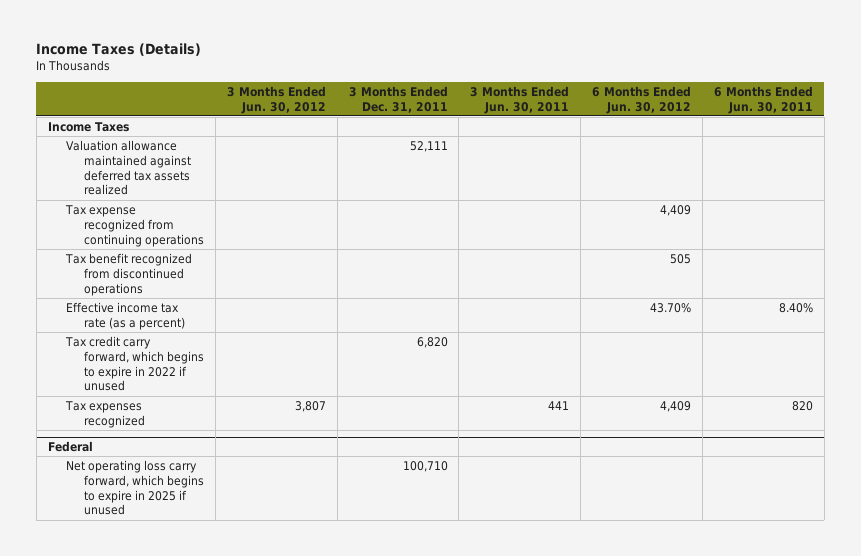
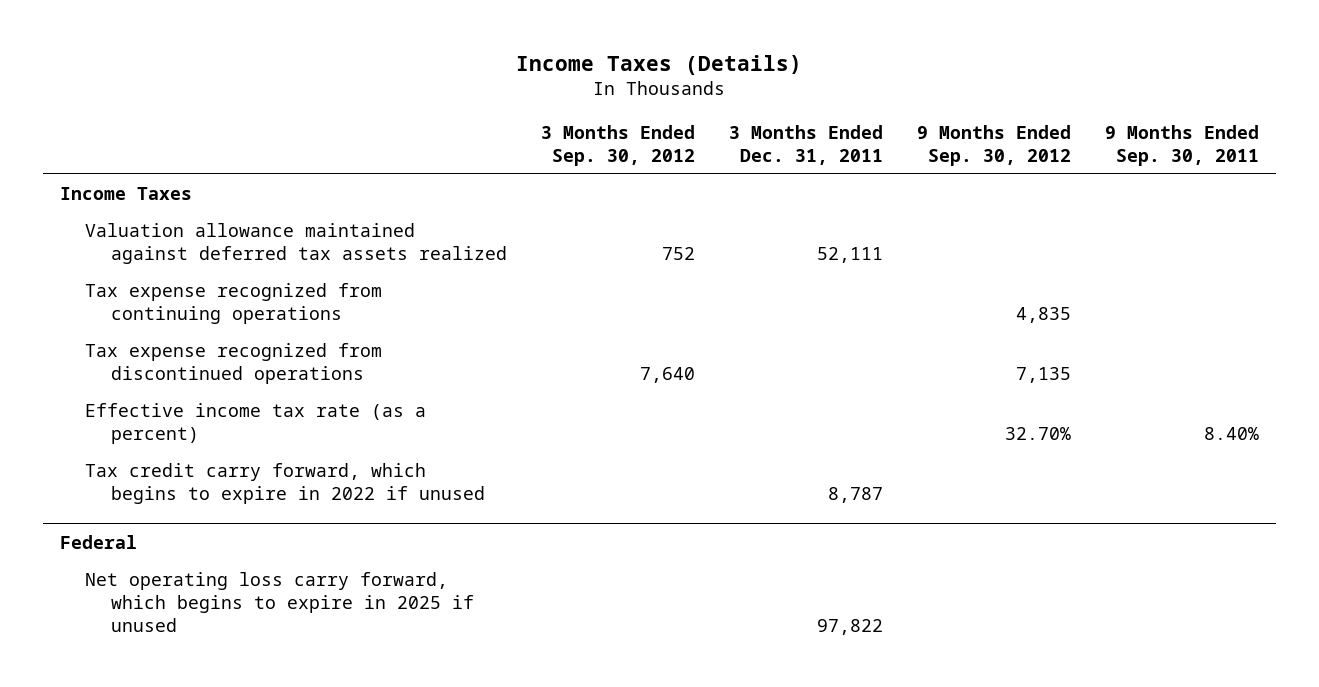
[226,85,326,114] 3 Months Ended Jun. 30, 2012 -> none
[470,85,570,114] 3 Months Ended Jun. 30, 2011 -> none
[592,85,692,114] 6 Months Ended Jun. 30, 2012 -> none
[713,85,813,114] 6 Months Ended Jun. 30, 2011 -> none
none -> [540,124,695,166] 3 Months Ended Sep. 30, 2012
none -> [916,124,1071,166] 9 Months Ended Sep. 30, 2012
none -> [1104,124,1259,166] 9 Months Ended Sep. 30, 2011
[64,252,192,296] Tax benefit recognized from discontinued operations -> [85,343,383,385] Tax expense recognized from discontinued operations
[64,400,146,428] Tax expenses recognized -> none
[416,336,448,348] 6,820 -> [827,487,883,504] 8,787
[402,460,448,472] 100,710 -> [816,618,883,635] 97,822

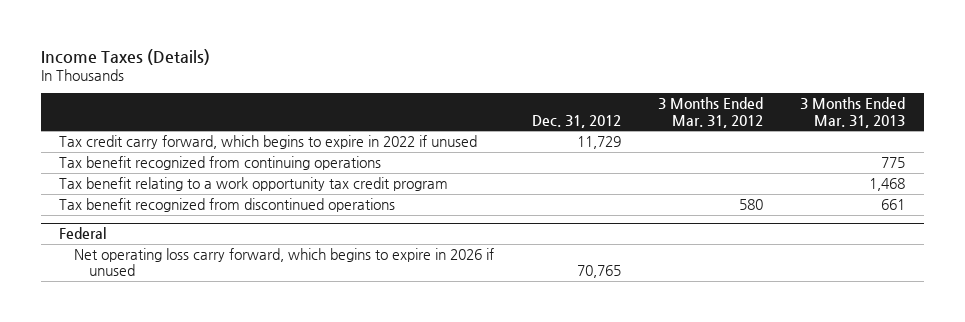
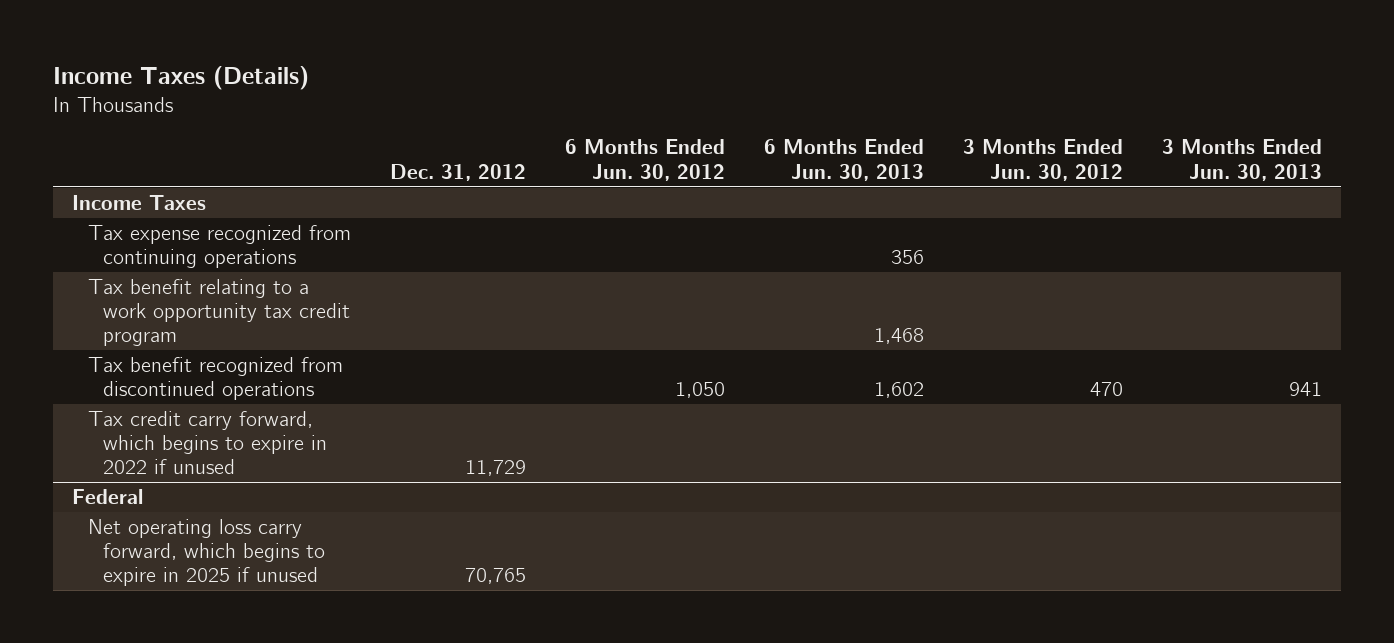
[657,97,763,128] 3 Months Ended Mar. 31, 2012 -> none
[800,97,906,128] 3 Months Ended Mar. 31, 2013 -> none
none -> [564,139,725,181] 6 Months Ended Jun. 30, 2012
none -> [763,139,924,181] 6 Months Ended Jun. 30, 2013
none -> [962,139,1123,181] 3 Months Ended Jun. 30, 2012
none -> [1161,139,1322,181] 3 Months Ended Jun. 30, 2013
none -> [72,194,207,210] Income Taxes
[59,156,382,171] Tax benefit recognized from continuing operations -> [87,224,351,269] Tax expense recognized from continuing operations
[59,135,478,150] Tax credit carry forward, which begins to expire in 2022 if unused -> [87,410,328,475] Tax credit carry forward, which begins to expire in 2022 if unused
[74,248,495,277] Net operating loss carry forward, which begins to expire in 2026 if unused -> [87,518,326,587] Net operating loss carry forward, which begins to expire in 2025 if unused

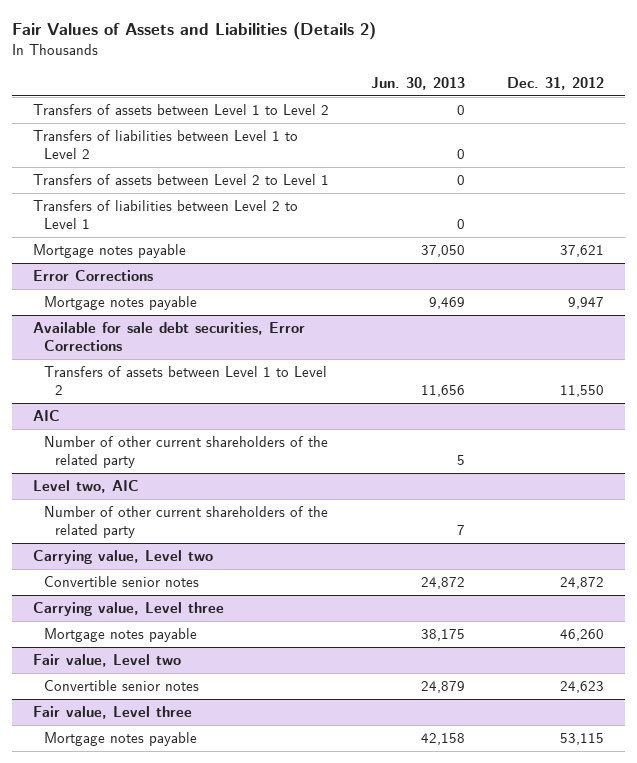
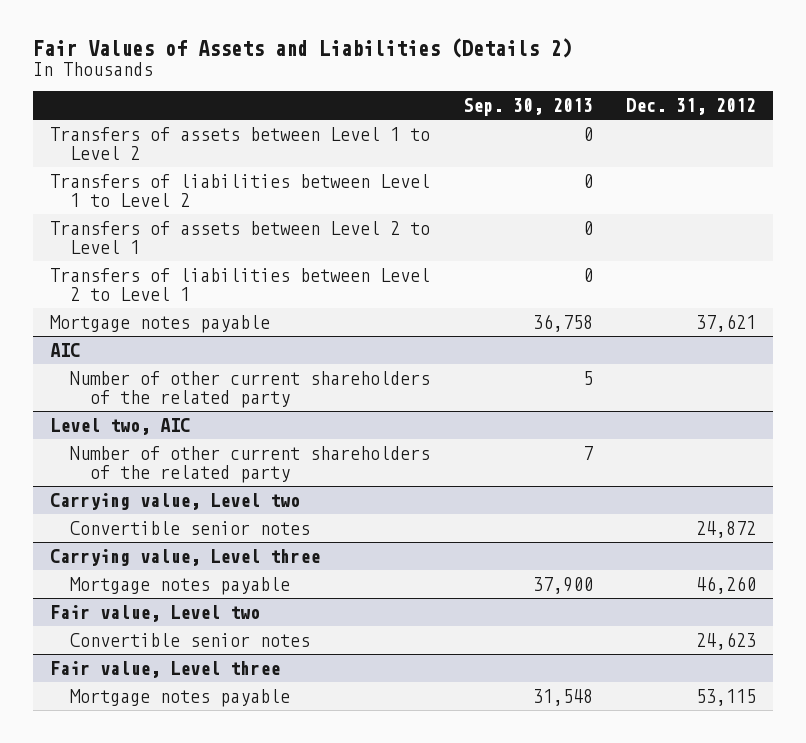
[370,76,465,90] Jun. 30, 2013 -> none
none -> [463,98,594,117] Sep. 30, 2013
[32,270,153,282] Error Corrections -> none
[43,296,197,311] Mortgage notes payable -> none
[32,322,305,352] Available for sale debt securities, Error Corrections -> none
[43,366,327,396] Transfers of assets between Level 1 to Level 2 -> none

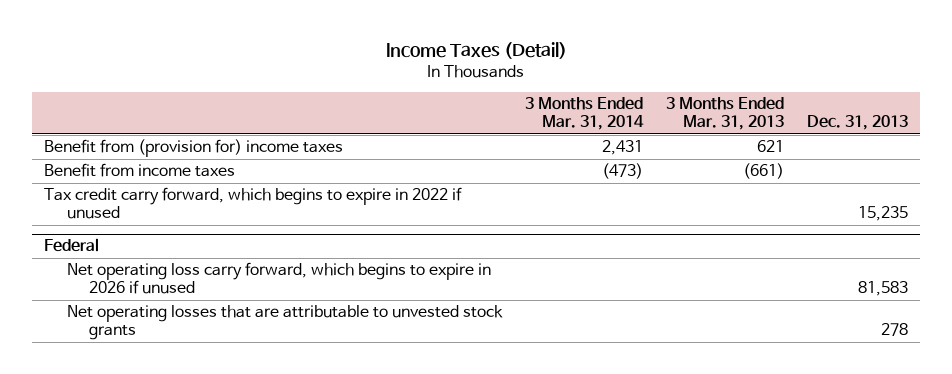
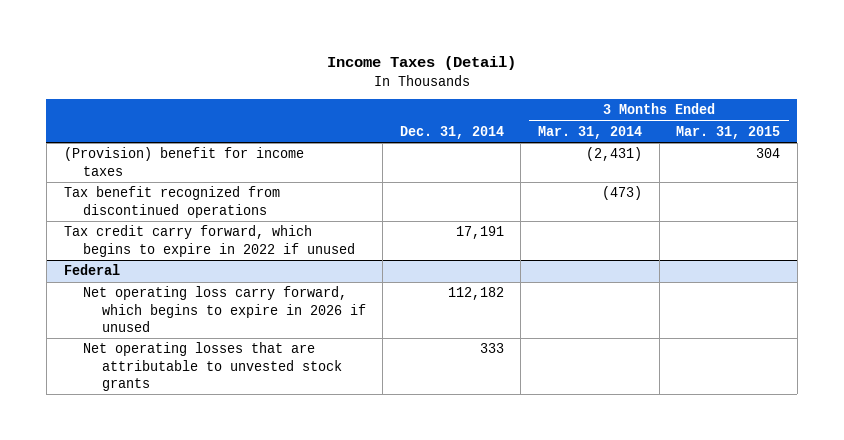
[665,97,784,131] 3 Months Ended Mar. 31, 2013 -> none
[807,115,909,131] Dec. 31, 2013 -> none
none -> [399,125,504,139] Dec. 31, 2014
none -> [676,125,781,139] Mar. 31, 2015
[43,139,343,158] Benefit from (provision for) income taxes -> [63,147,304,176] (Provision) benefit for income taxes
[601,140,643,156] 2,431 -> [586,147,643,162] (2,431)
[43,163,235,178] Benefit from income taxes -> [63,186,280,218] Tax benefit recognized from discontinued operations

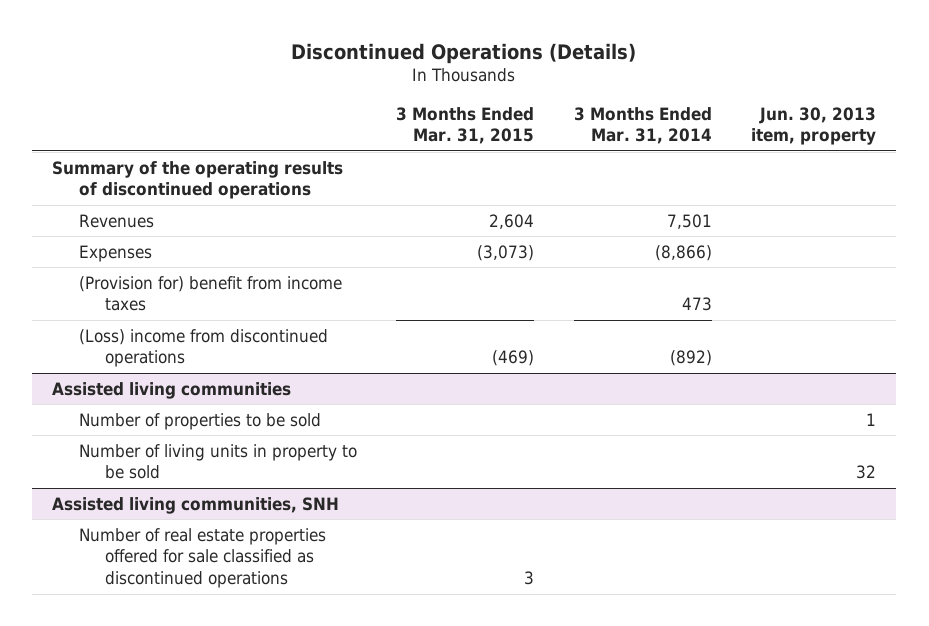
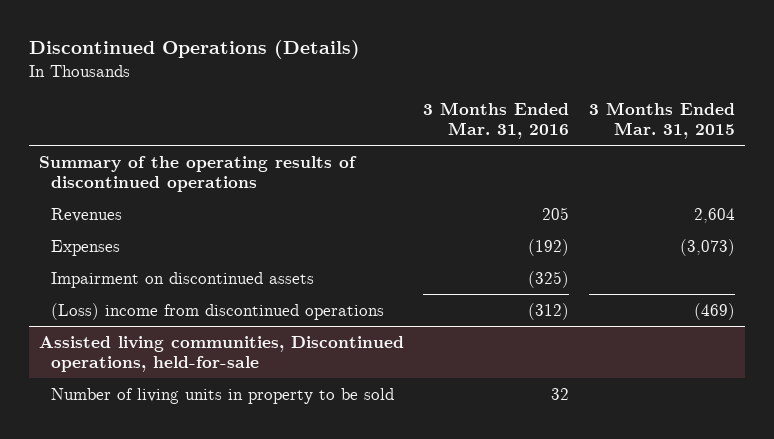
[573,106,712,145] 3 Months Ended Mar. 31, 2014 -> none
[751,106,877,146] Jun. 30, 2013 item, property -> none
none -> [423,101,570,140] 3 Months Ended Mar. 31, 2016
[78,275,342,312] (Provision for) benefit from income taxes -> none
none -> [50,271,314,288] Impairment on discontinued assets
[78,412,321,430] Number of properties to be sold -> none
[52,381,292,399] Assisted living communities -> [38,335,404,372] Assisted living communities, Discontinued operations, held-for-sale
[52,496,340,514] Assisted living communities, SNH -> none
[78,527,326,589] Number of real estate properties offered for sale classified as discontinued operations -> none

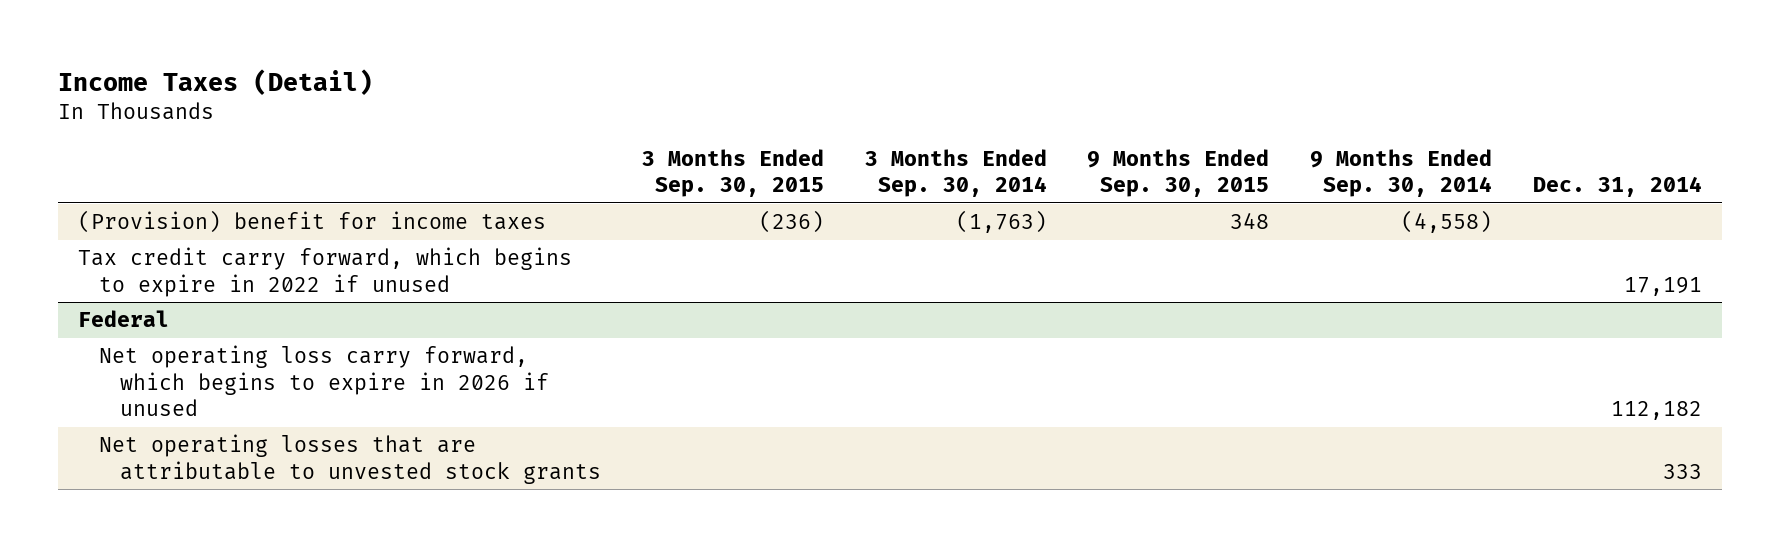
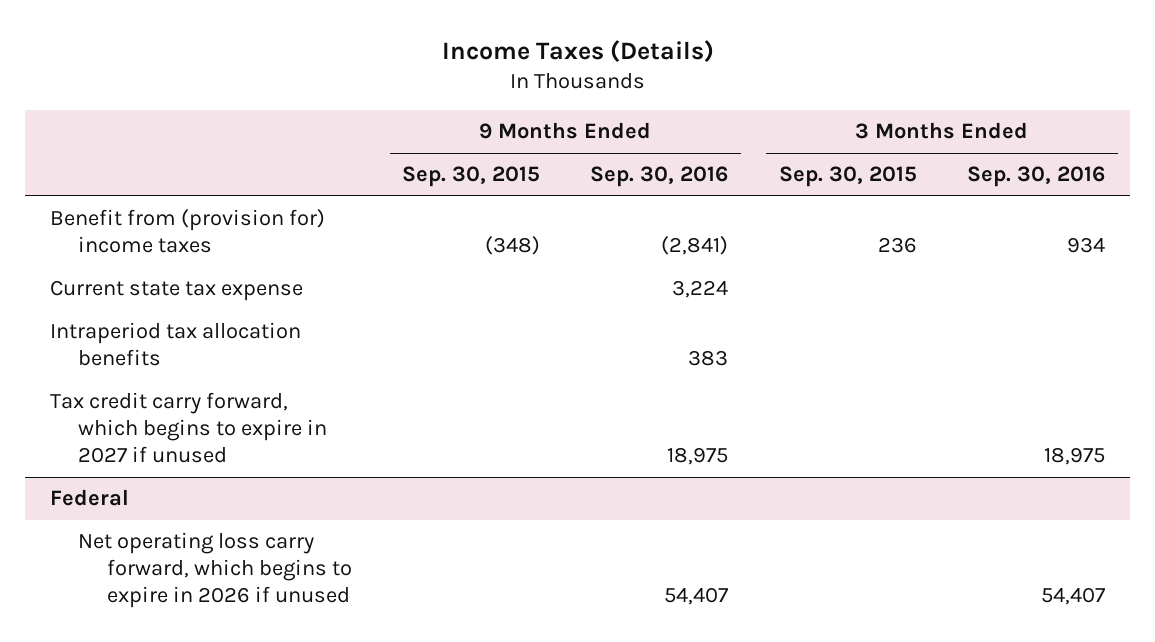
[57,68,373,95] Income Taxes (Detail) -> [441,39,714,62] Income Taxes (Details)
[864,148,1047,198] 3 Months Ended Sep. 30, 2014 -> none
[1310,148,1493,198] 9 Months Ended Sep. 30, 2014 -> none
[1532,176,1702,198] Dec. 31, 2014 -> none
none -> [590,166,729,188] Sep. 30, 2016
none -> [967,166,1106,188] Sep. 30, 2016
[78,210,547,234] (Provision) benefit for income taxes -> [50,209,326,254] Benefit from (provision for) income taxes
[758,210,824,234] (236) -> [877,237,917,254] 236
[1230,212,1270,230] 348 -> [485,236,541,256] (348)
none -> [50,280,304,302] Current state tax expense
none -> [50,322,302,367] Intraperiod tax allocation benefits
[78,247,573,297] Tax credit carry forward, which begins to expire in 2022 if unused -> [50,392,328,464] Tax credit carry forward, which begins to expire in 2027 if unused
[99,434,602,484] Net operating losses that are attributable to unvested stock grants -> none

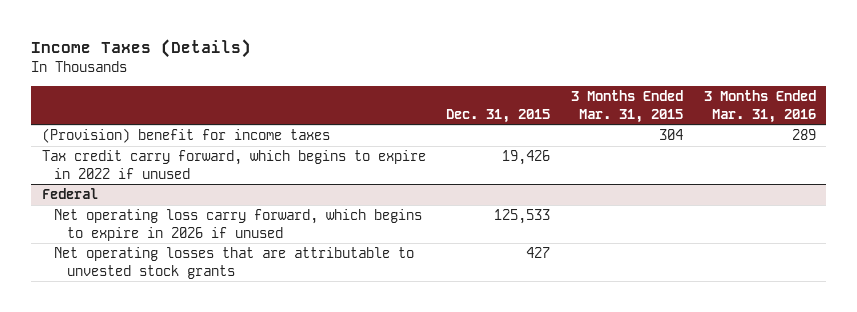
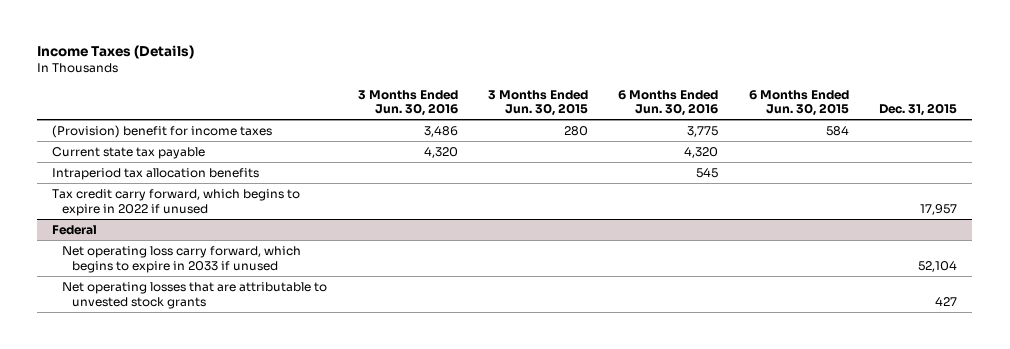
[570,90,683,123] 3 Months Ended Mar. 31, 2015 -> none
[703,90,816,123] 3 Months Ended Mar. 31, 2016 -> none
none -> [357,89,458,117] 3 Months Ended Jun. 30, 2016
none -> [488,89,589,117] 3 Months Ended Jun. 30, 2015
none -> [618,89,719,117] 6 Months Ended Jun. 30, 2016
none -> [748,89,849,117] 6 Months Ended Jun. 30, 2015
none -> [52,146,206,159] Current state tax payable
none -> [52,167,260,180] Intraperiod tax allocation benefits
[502,150,551,166] 19,426 -> [920,203,958,215] 17,957
[54,209,423,241] Net operating loss carry forward, which begins to expire in 2026 if unused -> [62,245,302,273] Net operating loss carry forward, which begins to expire in 2033 if unused
[494,209,551,225] 125,533 -> [918,260,958,272] 52,104

